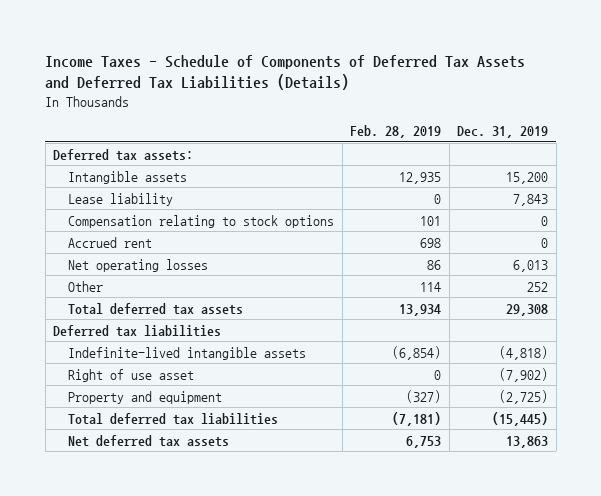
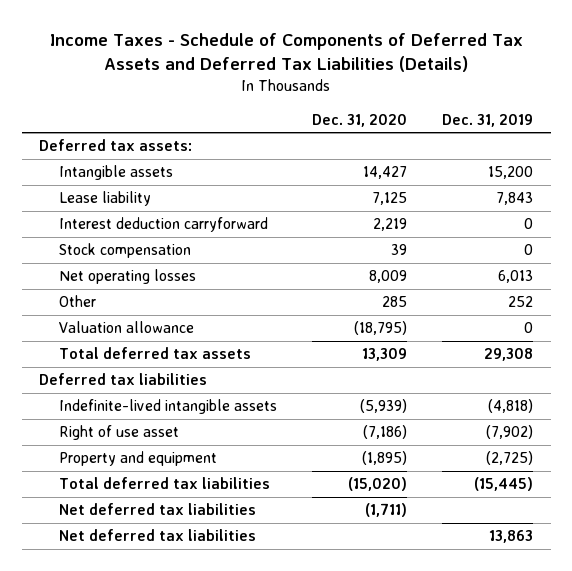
[350,124,442,138] Feb. 28, 2019 -> none
none -> [312,113,408,127] Dec. 31, 2020
[68,236,153,248] Accrued rent -> none
none -> [59,217,269,233] Interest deduction carryforward
[68,214,335,228] Compensation relating to stock options -> [59,243,192,259] Stock compensation
none -> [59,321,195,334] Valuation allowance
none -> [59,503,257,516] Net deferred tax liabilities
[68,434,230,447] Net deferred tax assets -> [59,529,257,542] Net deferred tax liabilities

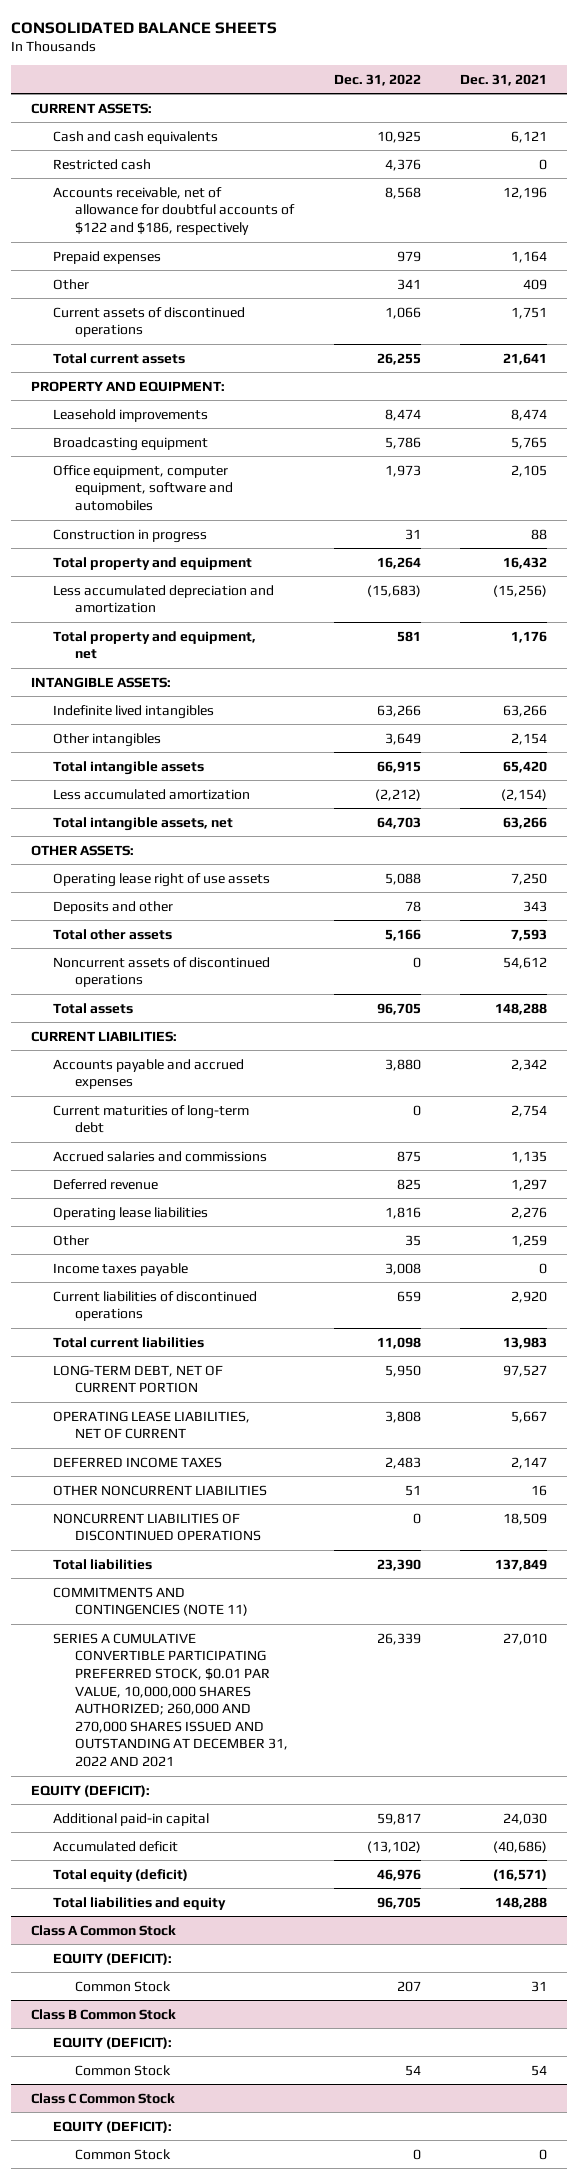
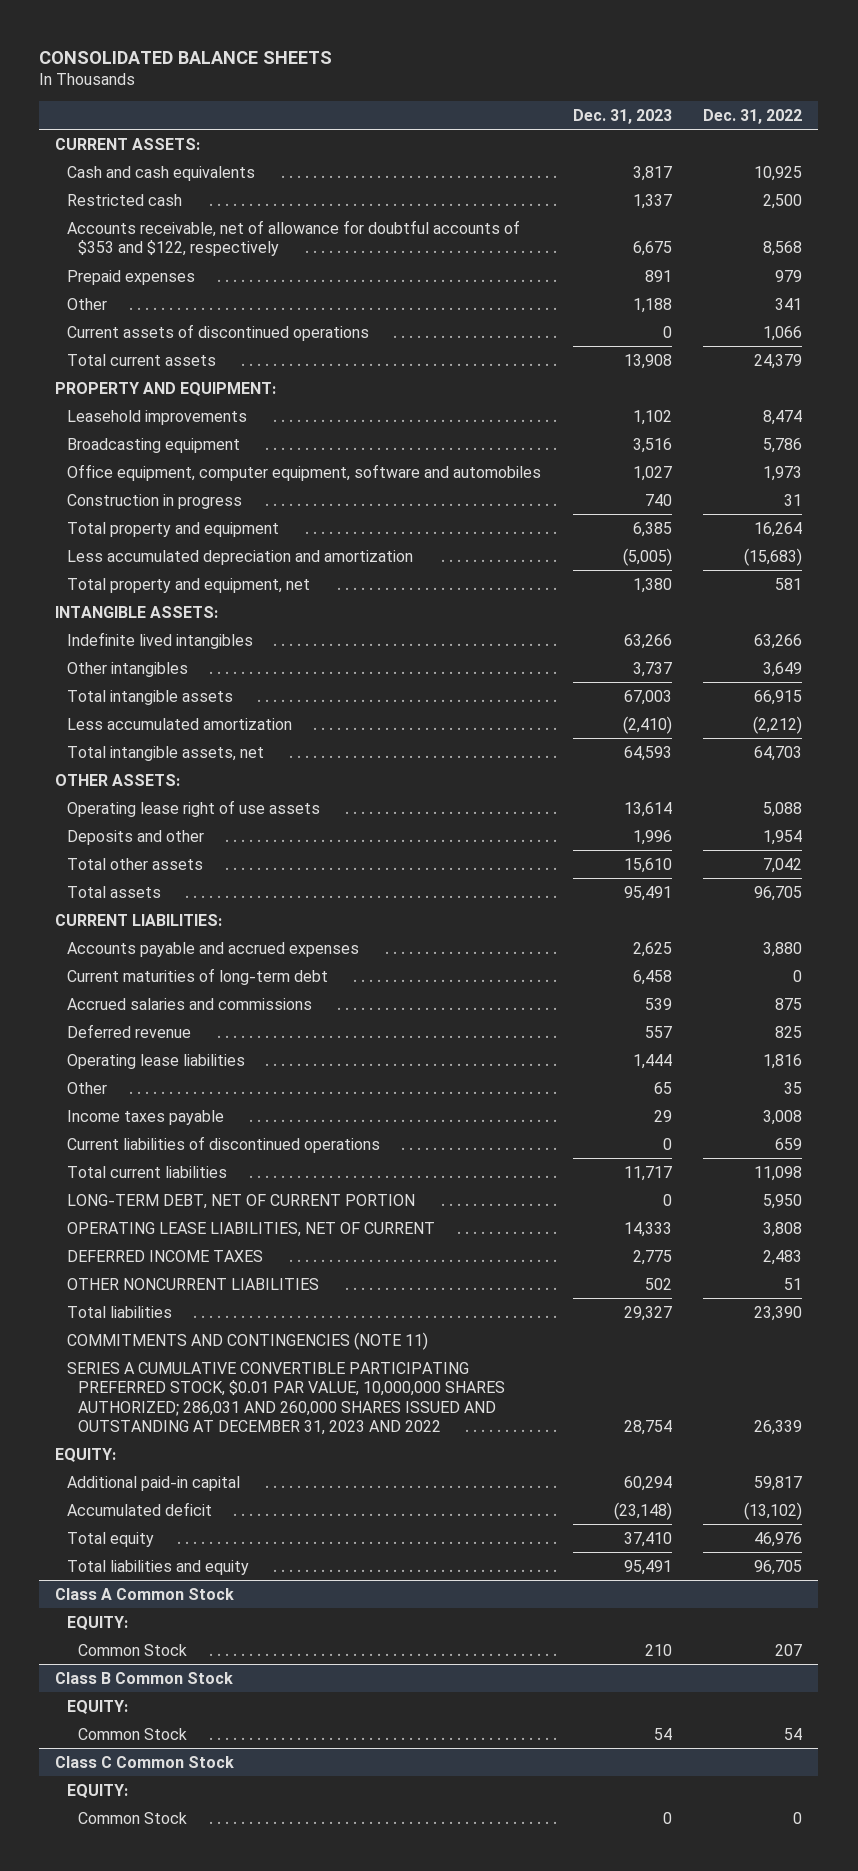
[460,73,548,86] Dec. 31, 2021 -> none
none -> [572,108,672,124] Dec. 31, 2023
[384,158,421,171] 4,376 -> [763,193,803,209] 2,500
[53,186,296,235] Accounts receivable, net of allowance for doubtful accounts of $122 and $186, respectively -> [66,219,520,257] Accounts receivable, net of allowance for doubtful accounts of $353 and $122, respectively
[376,352,421,365] 26,255 -> [754,353,803,369] 24,379
[53,956,271,988] Noncurrent assets of discontinued operations -> none
[404,900,421,912] 78 -> [763,829,803,845] 1,954
[384,928,421,941] 5,166 -> [763,857,803,873] 7,042
[53,1512,262,1542] NONCURRENT LIABILITIES OF DISCONTINUED OPERATIONS -> none
[53,1632,289,1767] SERIES A CUMULATIVE CONVERTIBLE PARTICIPATING PREFERRED STOCK, $0.01 PAR VALUE, 10,000,000 SHARES AUTHORIZED; 260,000 AND 270,000 SHARES ISSUED AND OUTSTANDING AT DECEMBER 31, 2022 AND 2021 -> [66,1361,506,1435] SERIES A CUMULATIVE CONVERTIBLE PARTICIPATING PREFERRED STOCK, $0.01 PAR VALUE, 10,000,000 SHARES AUTHORIZED; 286,031 AND 260,000 SHARES ISSUED AND OUTSTANDING AT DECEMBER 31, 2023 AND 2022
[30,1784,150,1797] EQUITY (DEFICIT): -> [55,1447,117,1462] EQUITY:
[53,1868,189,1882] Total equity (deficit) -> [66,1531,154,1547] Total equity
[53,1952,173,1965] EQUITY (DEFICIT): -> [66,1615,128,1630] EQUITY:
[53,2036,173,2049] EQUITY (DEFICIT): -> [66,1699,128,1714] EQUITY:
[53,2120,173,2133] EQUITY (DEFICIT): -> [66,1783,128,1798] EQUITY:

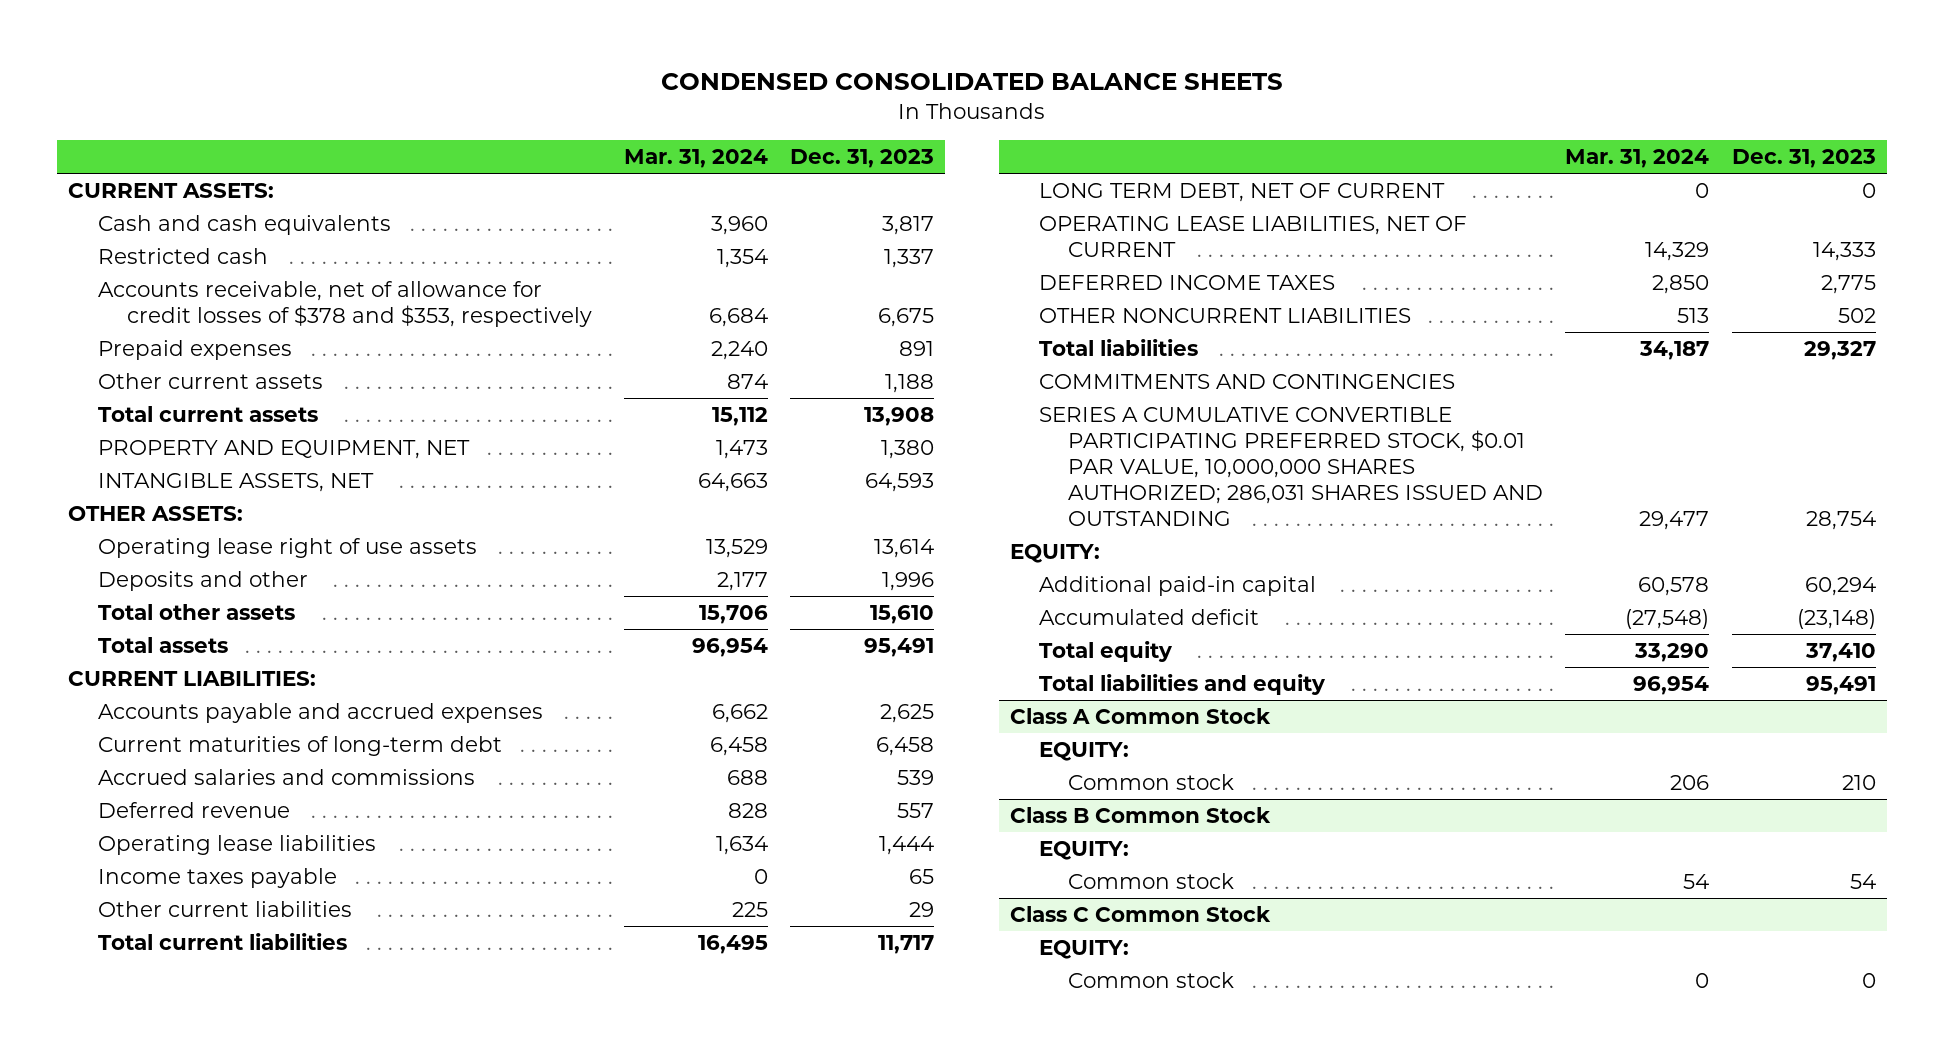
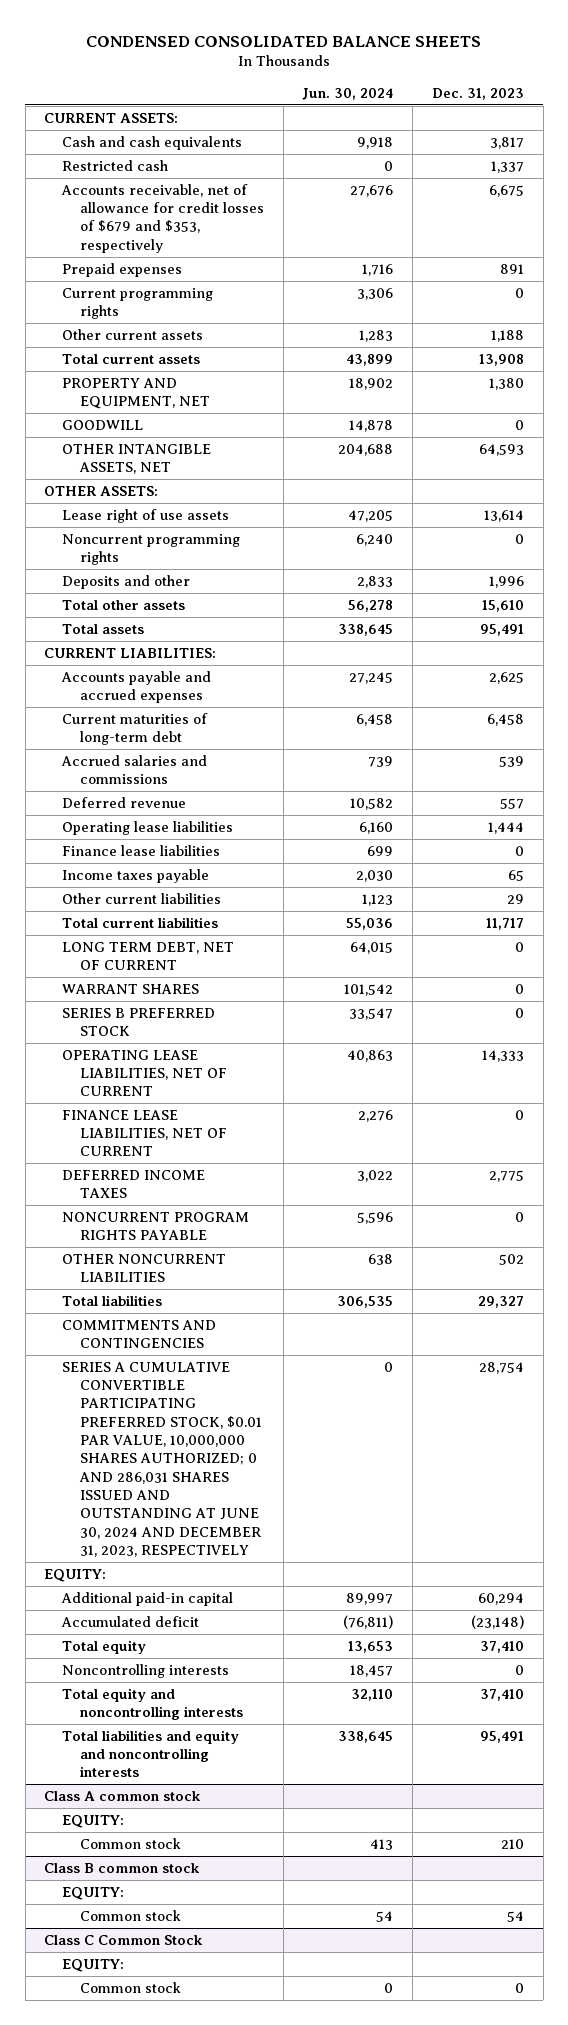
[624,149,769,169] Mar. 31, 2024 -> none
none -> [302,87,394,100] Jun. 30, 2024
[97,280,592,328] Accounts receivable, net of allowance for credit losses of $378 and $353, respectively -> [61,183,264,253] Accounts receivable, net of allowance for credit losses of $679 and $353, respectively
none -> [62,287,214,320] Current programming rights
none -> [62,419,144,430] GOODWILL
[97,472,374,492] INTANGIBLE ASSETS, NET -> [62,443,212,475] OTHER INTANGIBLE ASSETS, NET
[97,537,477,558] Operating lease right of use assets -> [62,508,230,523] Lease right of use assets
none -> [62,533,241,566] Noncurrent programming rights
none -> [62,844,221,856] Finance lease liabilities
none -> [62,983,200,994] WARRANT SHARES
none -> [62,1007,216,1037] SERIES B PREFERRED STOCK
none -> [62,1109,227,1157] FINANCE LEASE LIABILITIES, NET OF CURRENT
none -> [62,1211,250,1241] NONCURRENT PROGRAM RIGHTS PAYABLE
[1038,406,1544,527] SERIES A CUMULATIVE CONVERTIBLE PARTICIPATING PREFERRED STOCK, $0.01 PAR VALUE, 10,000,000 SHARES AUTHORIZED; 286,031 SHARES ISSUED AND OUTSTANDING -> [62,1361,262,1557] SERIES A CUMULATIVE CONVERTIBLE PARTICIPATING PREFERRED STOCK, $0.01 PAR VALUE, 10,000,000 SHARES AUTHORIZED; 0 AND 286,031 SHARES ISSUED AND OUTSTANDING AT JUNE 30, 2024 AND DECEMBER 31, 2023, RESPECTIVELY
none -> [62,1663,230,1678] Noncontrolling interests
none -> [62,1687,243,1721] Total equity and noncontrolling interests
[1038,673,1326,695] Total liabilities and equity -> [62,1729,240,1778] Total liabilities and equity and noncontrolling interests
[1009,707,1271,724] Class A Common Stock -> [44,1790,202,1801] Class A common stock
[1009,806,1271,823] Class B Common Stock -> [44,1862,201,1873] Class B common stock

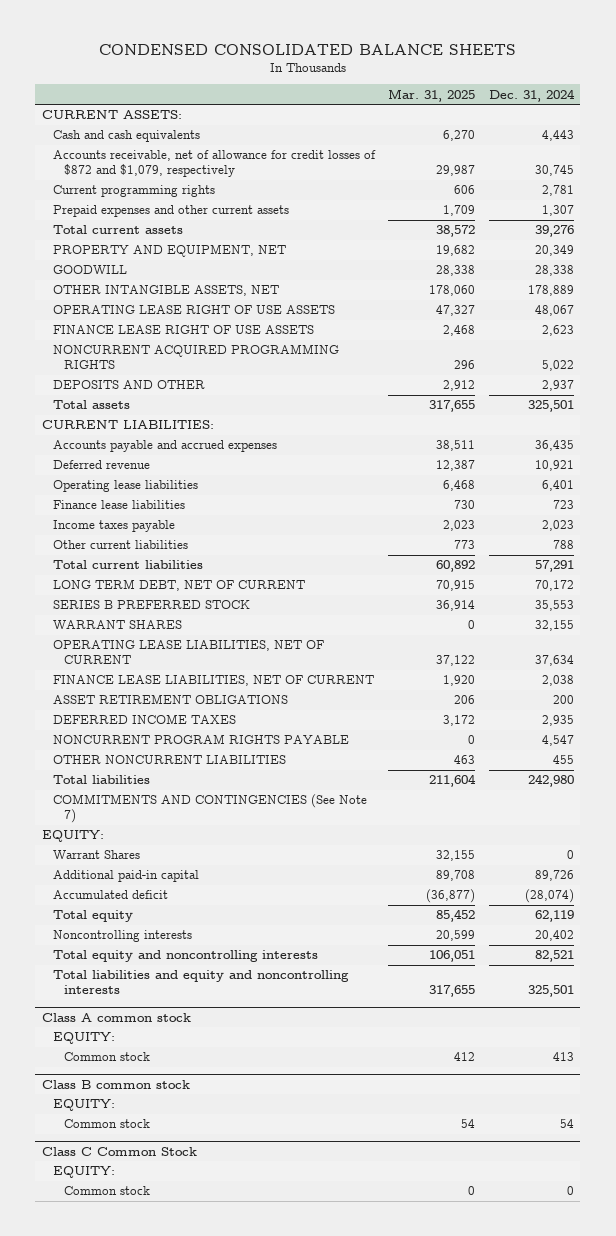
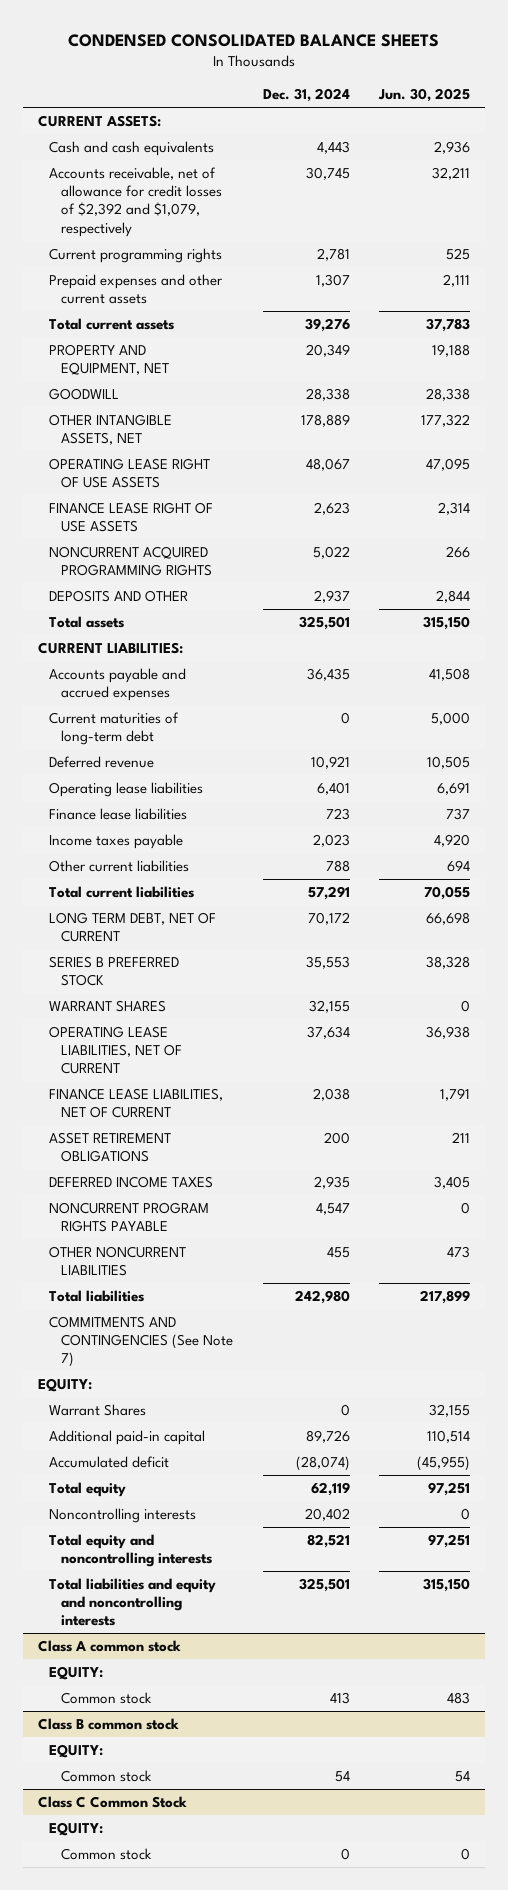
[388,88,476,102] Mar. 31, 2025 -> none
none -> [378,88,471,103] Jun. 30, 2025
[53,150,377,178] Accounts receivable, net of allowance for credit losses of $872 and $1,079, respectively -> [49,166,223,237] Accounts receivable, net of allowance for credit losses of $2,392 and $1,079, respectively
none -> [49,711,180,746] Current maturities of long-term debt

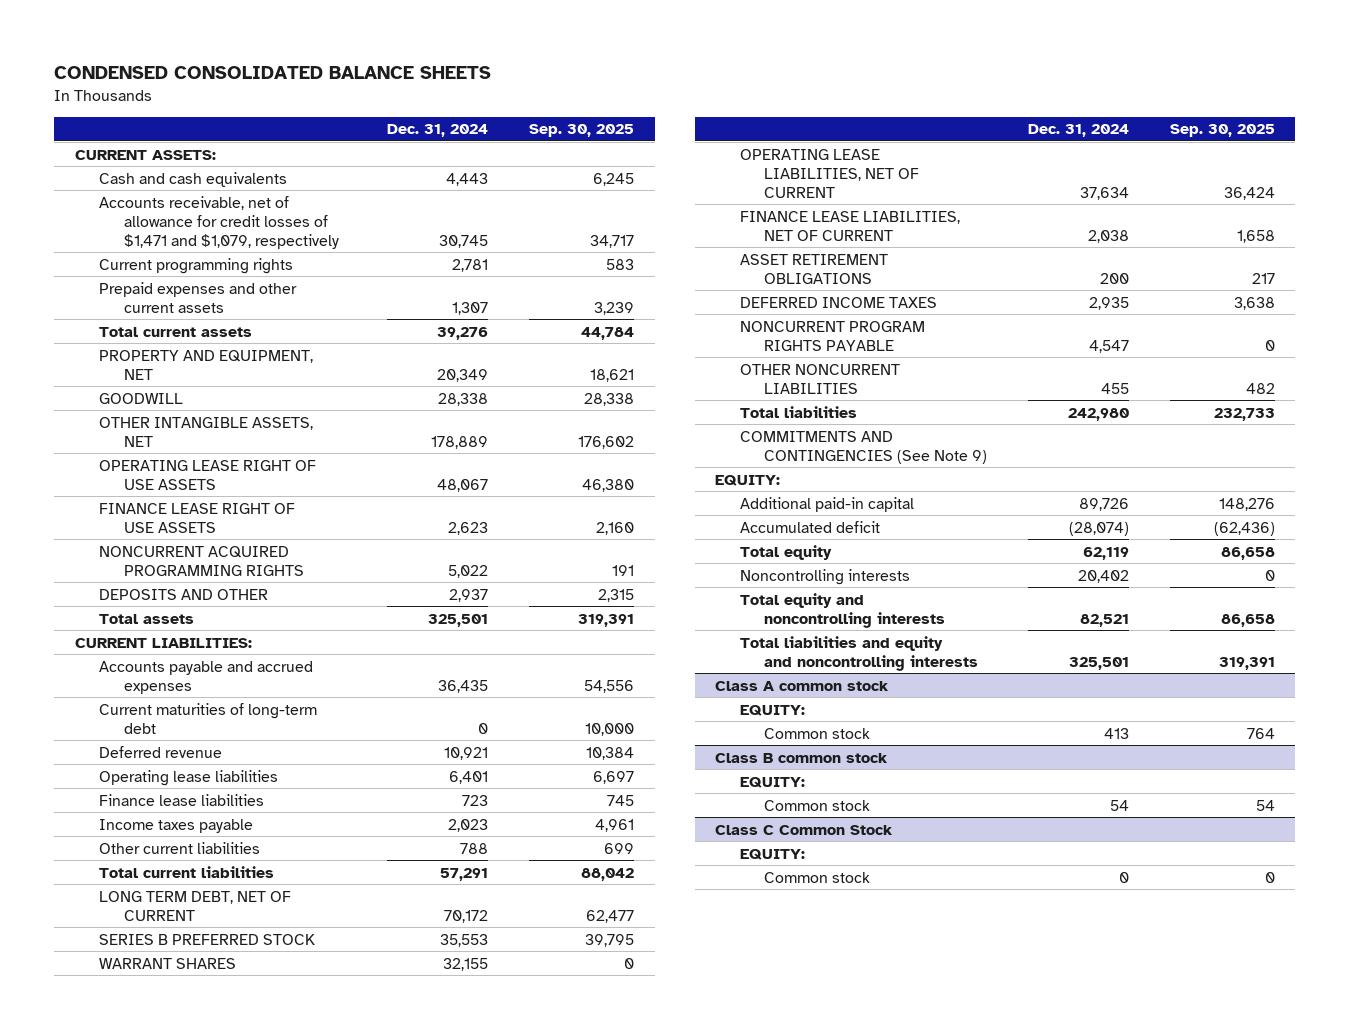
[378,88,471,103] Jun. 30, 2025 -> none
none -> [529,124,635,138] Sep. 30, 2025
[49,166,223,237] Accounts receivable, net of allowance for credit losses of $2,392 and $1,079, respectively -> [99,195,339,249] Accounts receivable, net of allowance for credit losses of $1,471 and $1,079, respectively
[49,1315,234,1368] COMMITMENTS AND CONTINGENCIES (See Note 7) -> [739,430,988,464] COMMITMENTS AND CONTINGENCIES (See Note 9)
[49,1403,147,1416] Warrant Shares -> none

